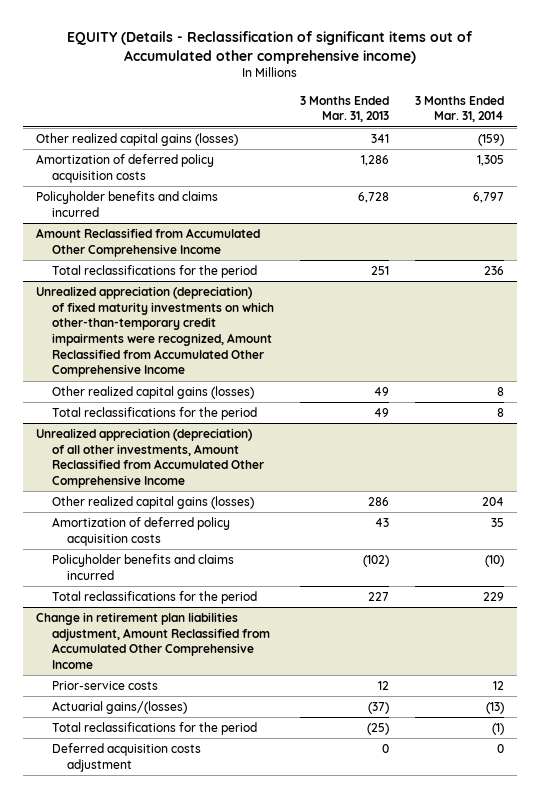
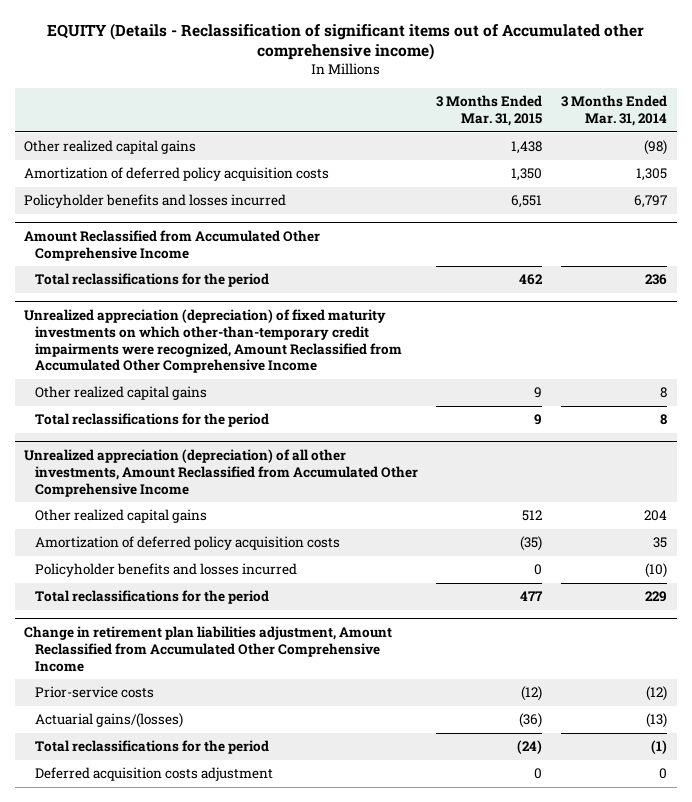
[299,95,389,123] 3 Months Ended Mar. 31, 2013 -> none
none -> [436,94,543,126] 3 Months Ended Mar. 31, 2015
[36,132,239,146] Other realized capital gains (losses) -> [24,140,197,155] Other realized capital gains
[477,133,504,146] (159) -> [644,140,668,156] (98)
[36,190,219,217] Policyholder benefits and claims incurred -> [24,194,287,209] Policyholder benefits and losses incurred
[51,385,254,399] Other realized capital gains (losses) -> [34,386,207,401] Other realized capital gains
[51,495,254,509] Other realized capital gains (losses) -> [34,509,207,524] Other realized capital gains
[51,553,234,580] Policyholder benefits and claims incurred -> [34,563,297,578] Policyholder benefits and losses incurred
[492,680,504,690] 12 -> [646,686,668,702] (12)

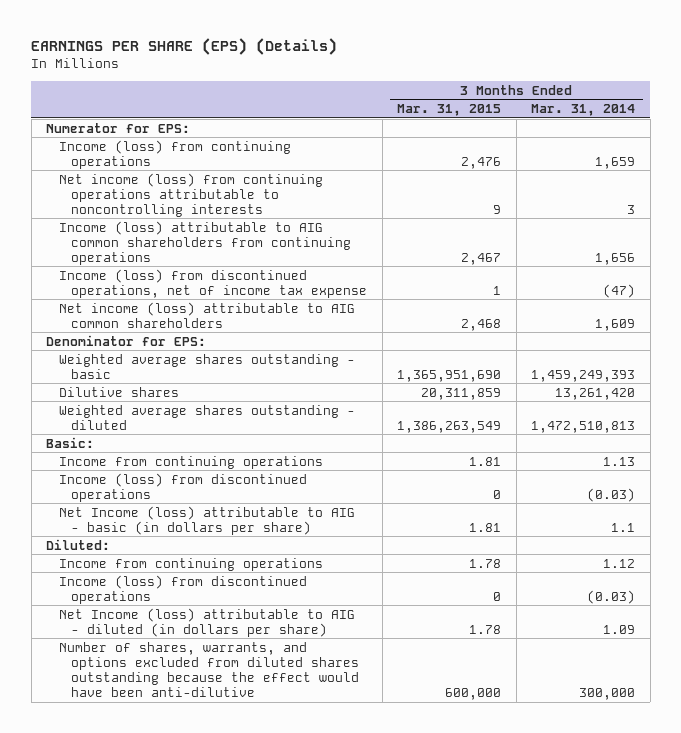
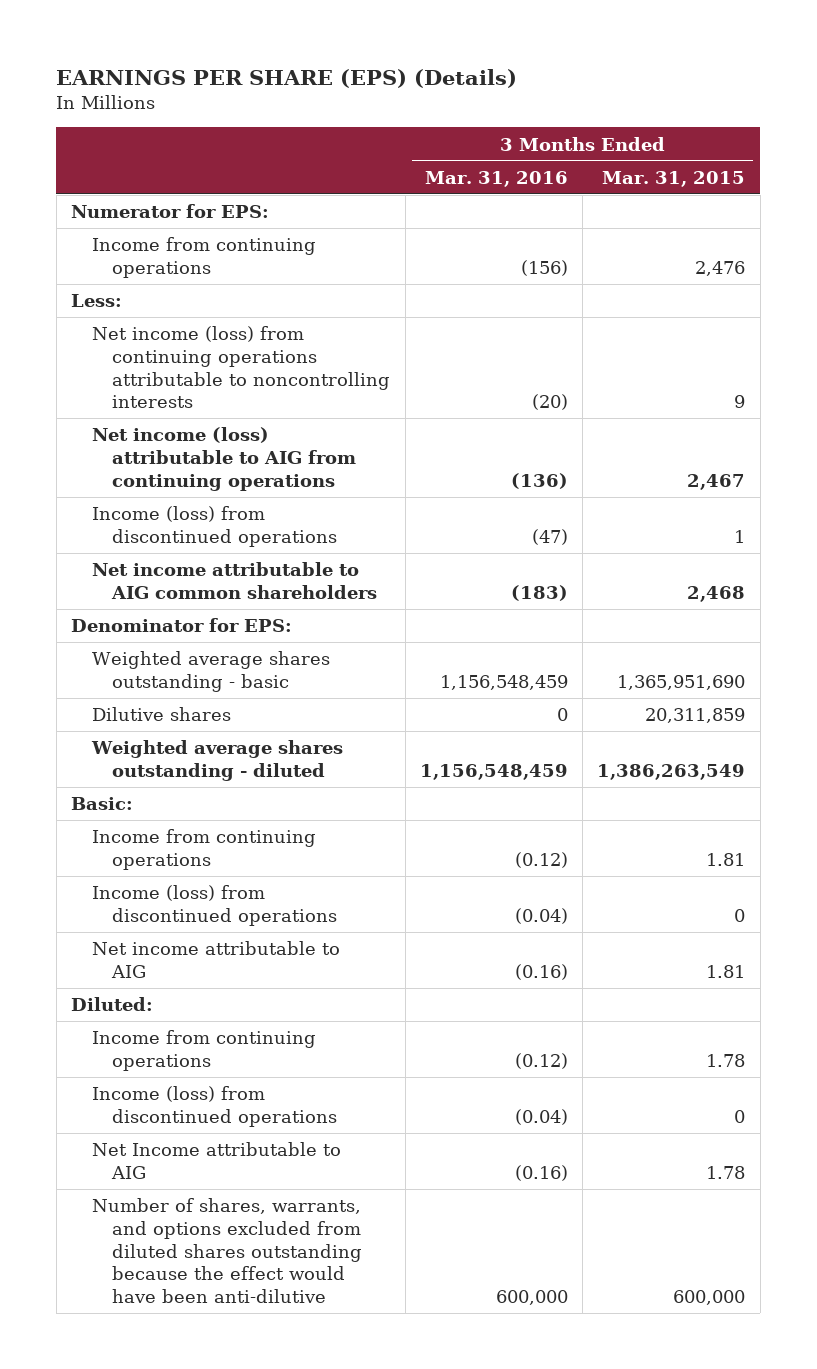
[531,103,636,116] Mar. 31, 2014 -> none
none -> [424,170,568,187] Mar. 31, 2016
[58,139,291,169] Income (loss) from continuing operations -> [91,237,316,278] Income from continuing operations
none -> [71,294,123,308] Less:
[58,220,352,265] Income (loss) attributable to AIG common shareholders from continuing operations -> [91,427,357,491] Net income (loss) attributable to AIG from continuing operations
[58,268,368,298] Income (loss) from discontinued operations, net of income tax expense -> [91,506,338,547] Income (loss) from discontinued operations
[58,301,355,328] Net income (loss) attributable to AIG common shareholders -> [91,562,378,599] Net income attributable to AIG common shareholders
[58,505,355,535] Net Income (loss) attributable to AIG - basic (in dollars per share) -> [91,941,340,978] Net income attributable to AIG
[58,607,355,637] Net Income (loss) attributable to AIG - diluted (in dollars per share) -> [91,1142,341,1179] Net Income attributable to AIG

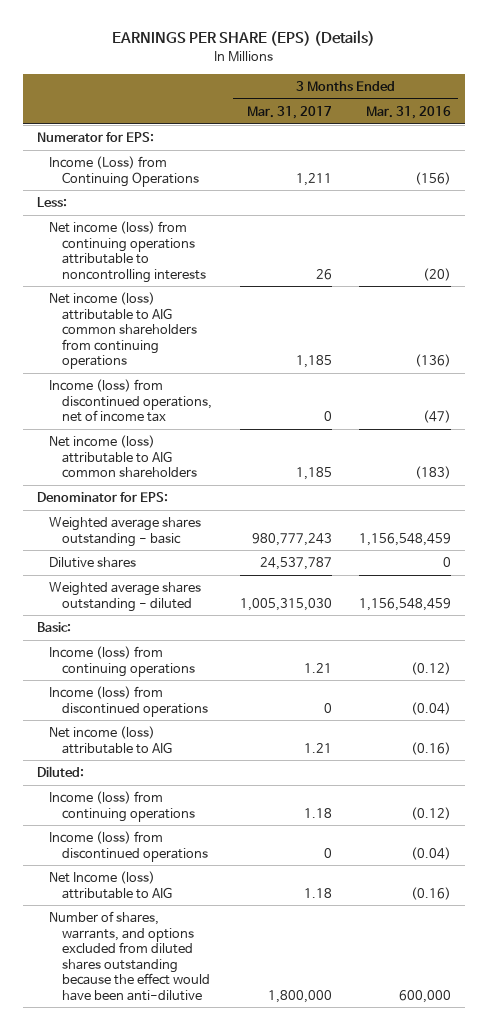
[602,170,746,187] Mar. 31, 2015 -> none
none -> [246,106,332,120] Mar. 31, 2017
[91,237,316,278] Income from continuing operations -> [49,156,199,187] Income (Loss) from Continuing Operations
[91,427,357,491] Net income (loss) attributable to AIG from continuing operations -> [49,292,197,370] Net income (loss) attributable to AIG common shareholders from continuing operations
[91,506,338,547] Income (loss) from discontinued operations -> [49,379,212,423] Income (loss) from discontinued operations, net of income tax
[91,562,378,599] Net income attributable to AIG common shareholders -> [49,435,197,479] Net income (loss) attributable to AIG common shareholders
[91,829,316,870] Income from continuing operations -> [49,646,195,677] Income (loss) from continuing operations
[91,941,340,978] Net income attributable to AIG -> [49,726,172,754] Net income (loss) attributable to AIG
[91,1030,316,1071] Income from continuing operations -> [49,791,195,822] Income (loss) from continuing operations
[91,1142,341,1179] Net Income attributable to AIG -> [49,871,172,899] Net Income (loss) attributable to AIG

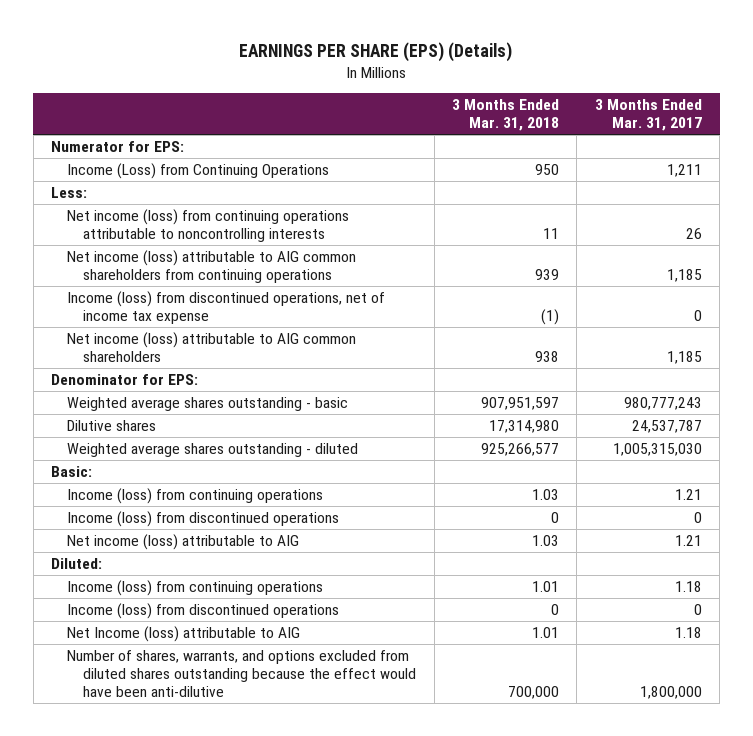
[366,106,452,120] Mar. 31, 2016 -> none
none -> [452,99,560,132] 3 Months Ended Mar. 31, 2018
[49,379,212,423] Income (loss) from discontinued operations, net of income tax -> [67,290,386,325] Income (loss) from discontinued operations, net of income tax expense

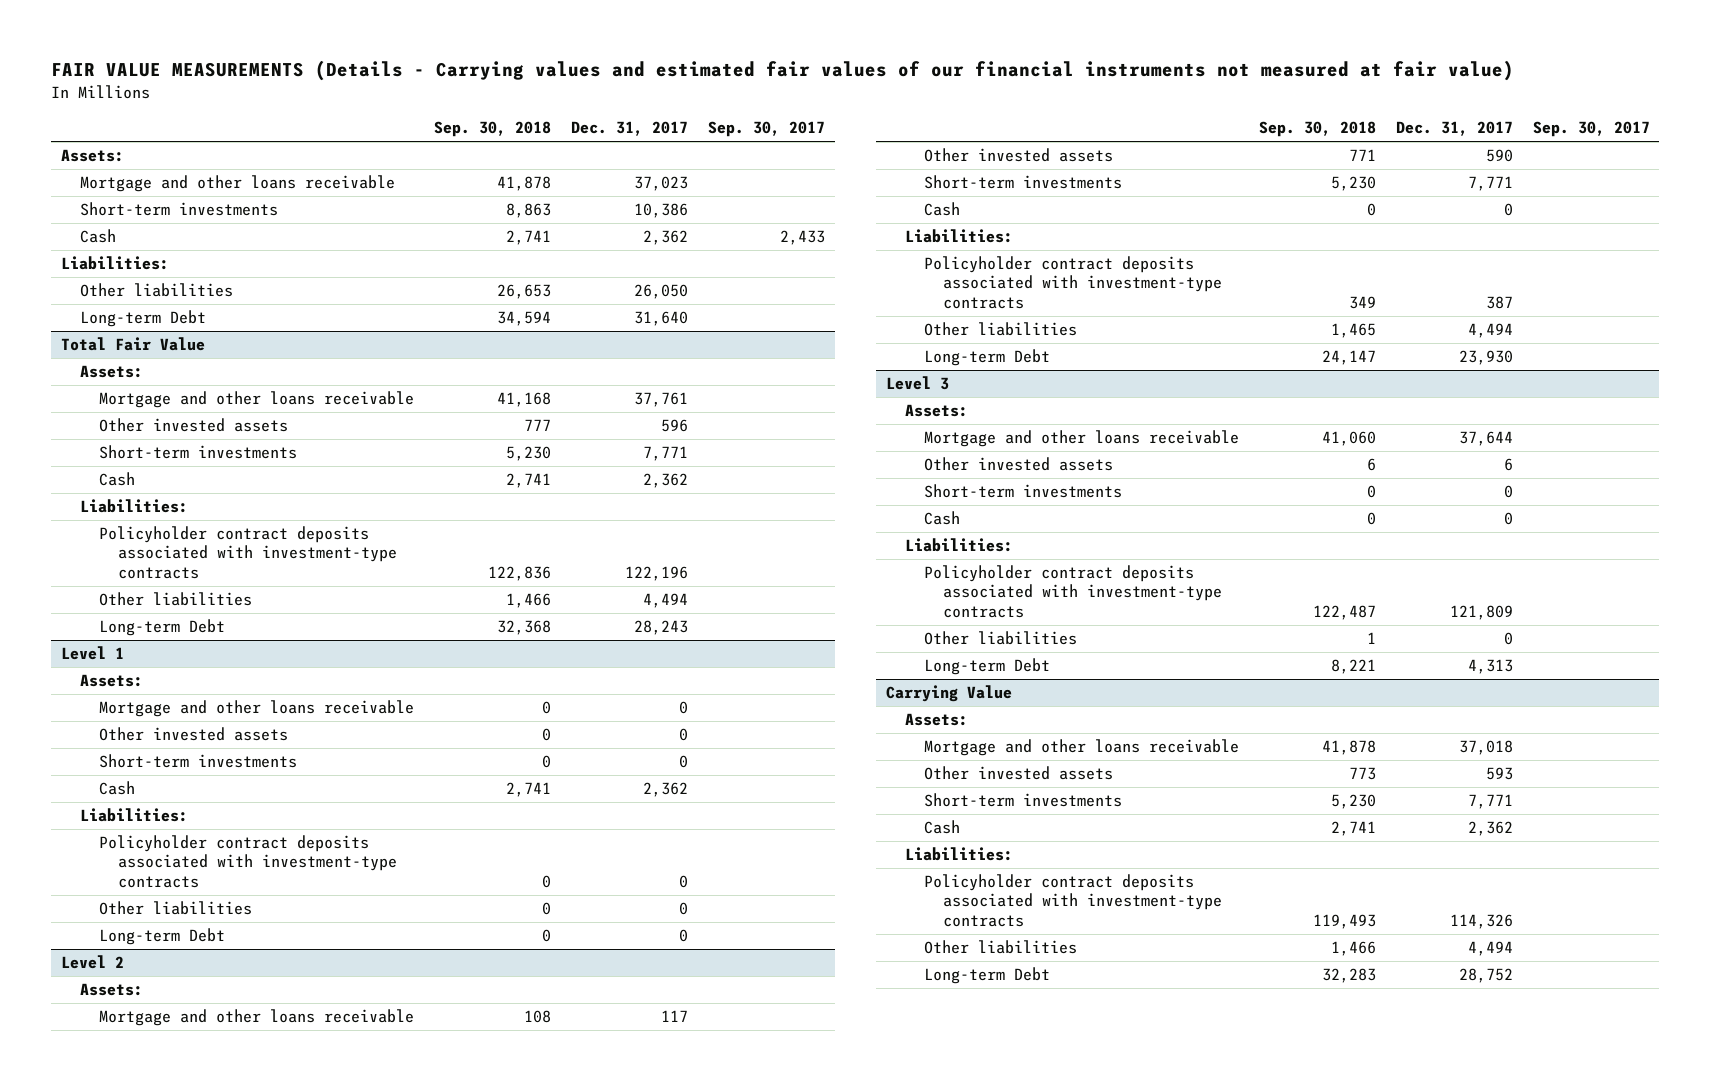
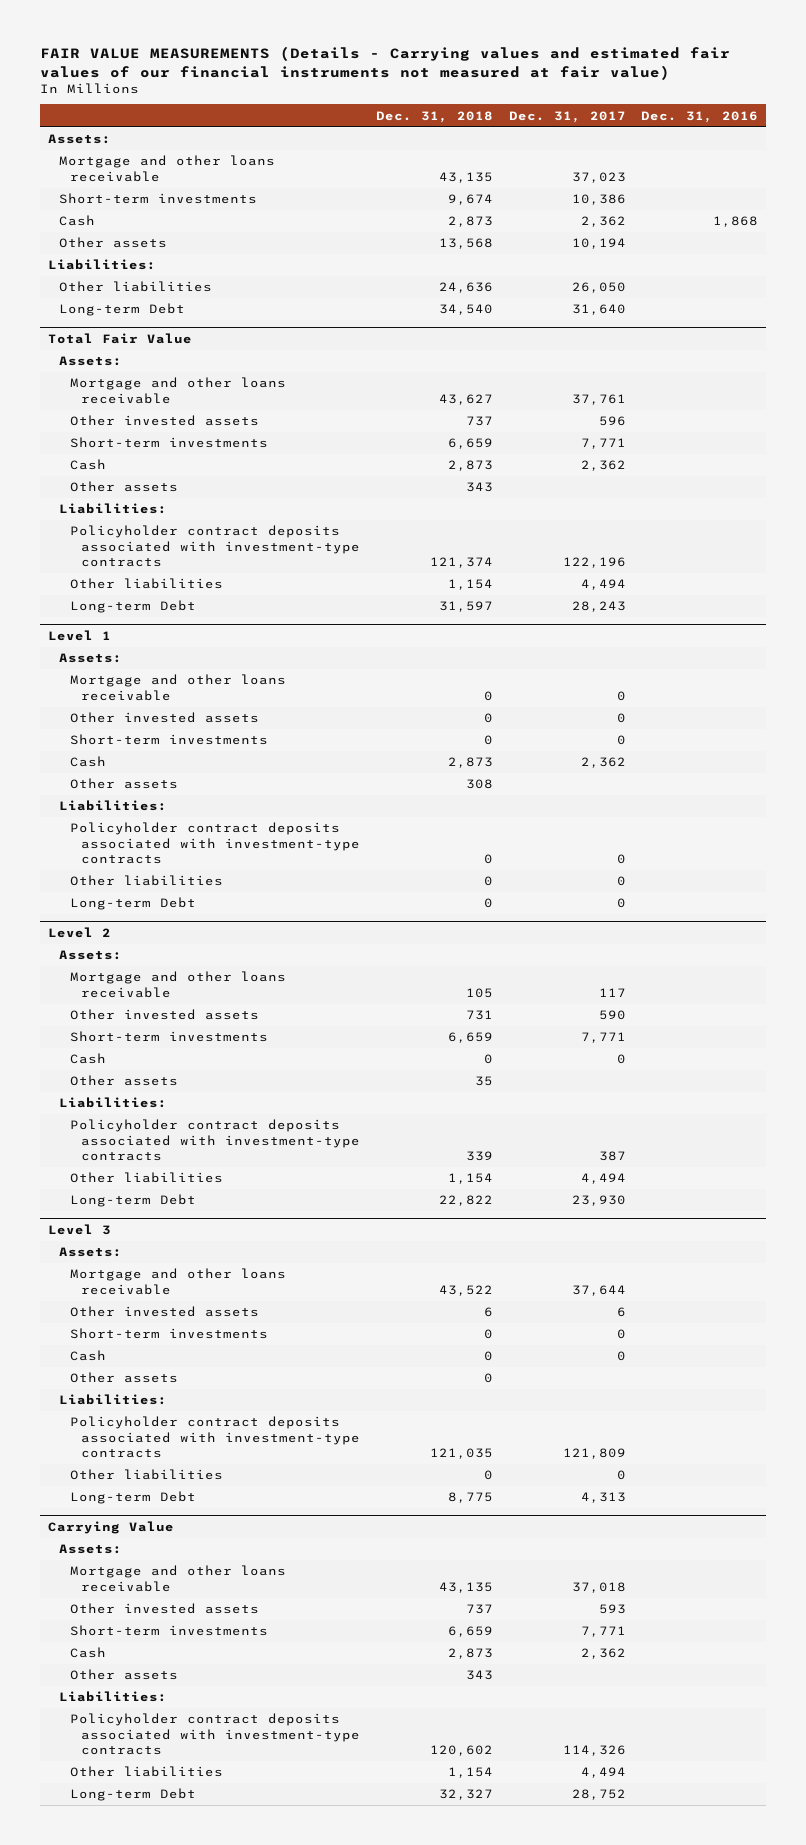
[434,121,552,138] Sep. 30, 2018 -> none
[708,121,826,138] Sep. 30, 2017 -> none
none -> [375,110,493,123] Dec. 31, 2018
none -> [641,110,759,123] Dec. 31, 2016
none -> [58,237,167,249] Other assets
none -> [70,481,179,493] Other assets
none -> [70,778,179,790] Other assets
none -> [70,1075,179,1087] Other assets
none -> [70,1372,179,1384] Other assets
none -> [70,1669,179,1681] Other assets

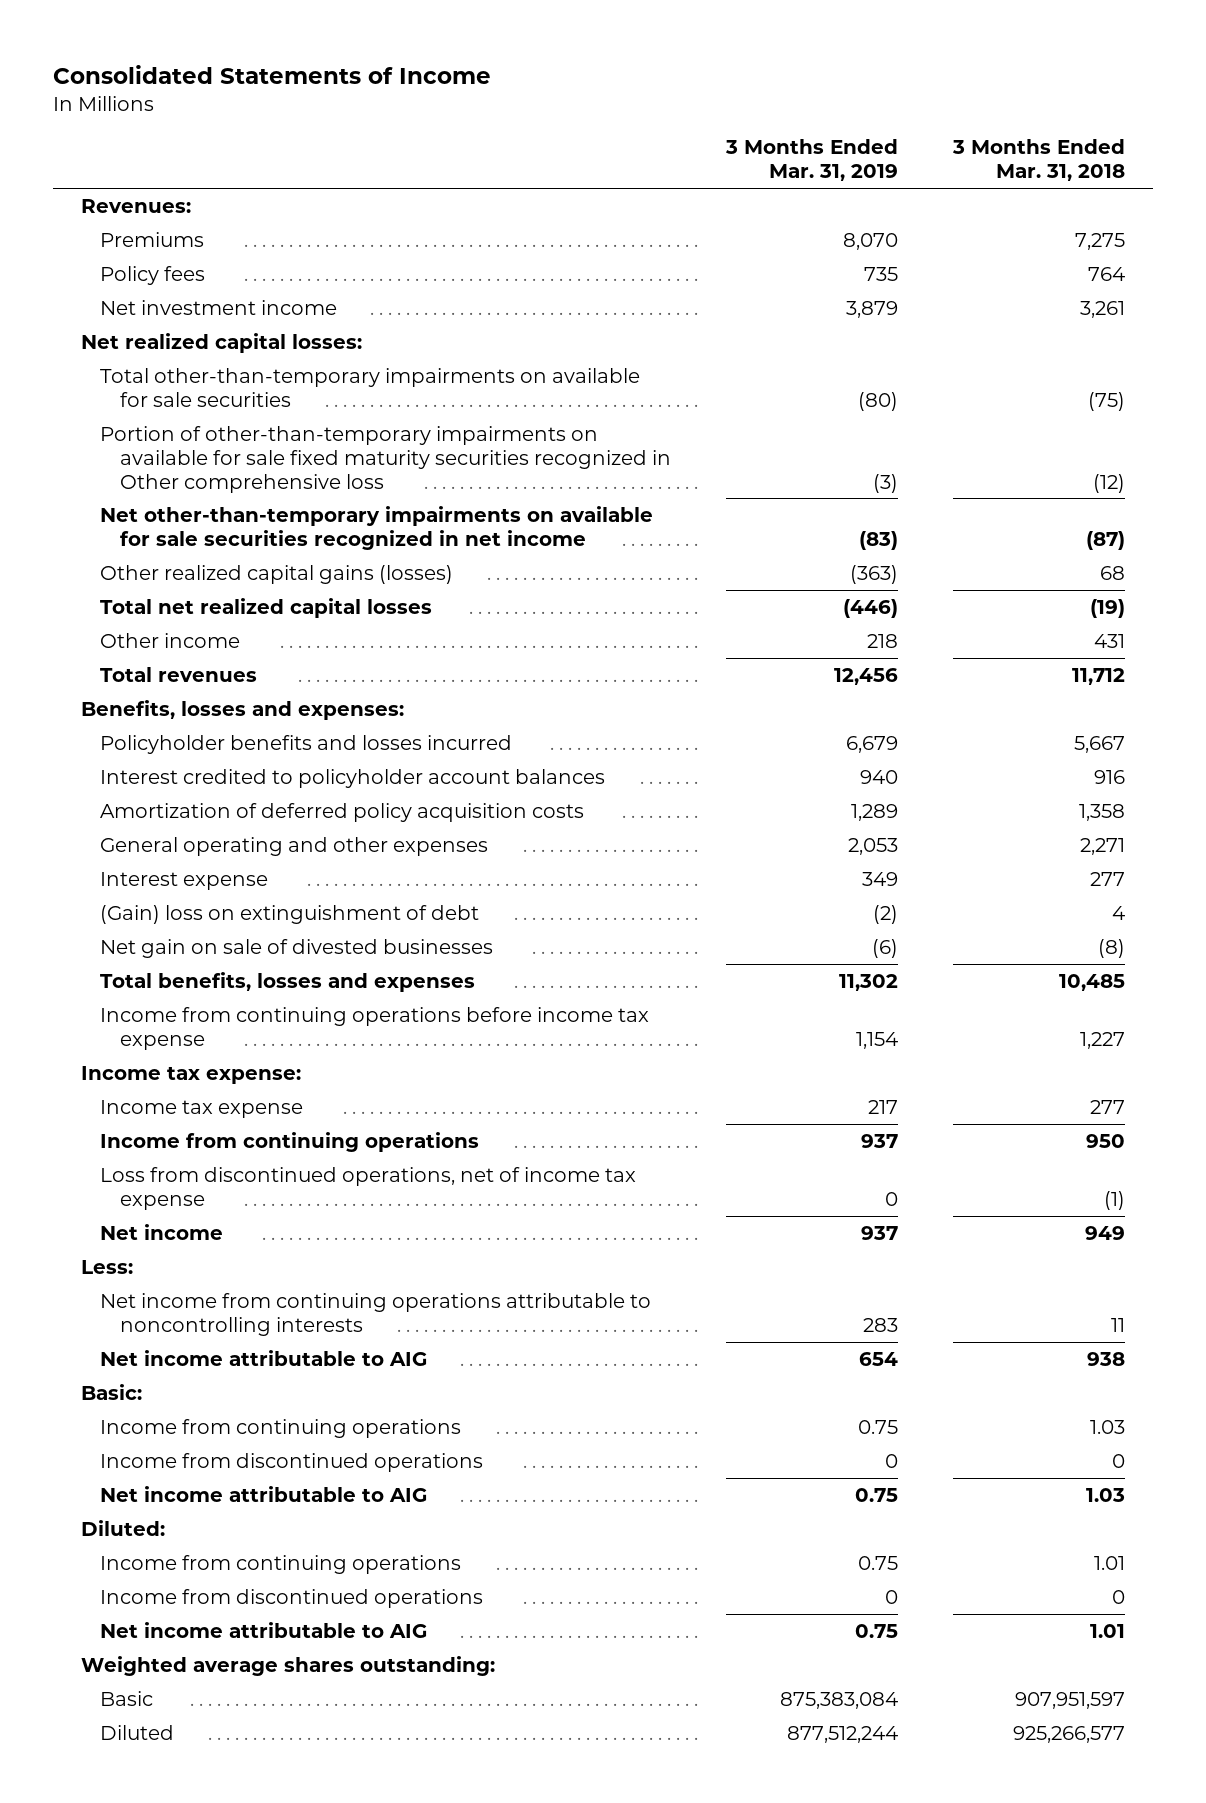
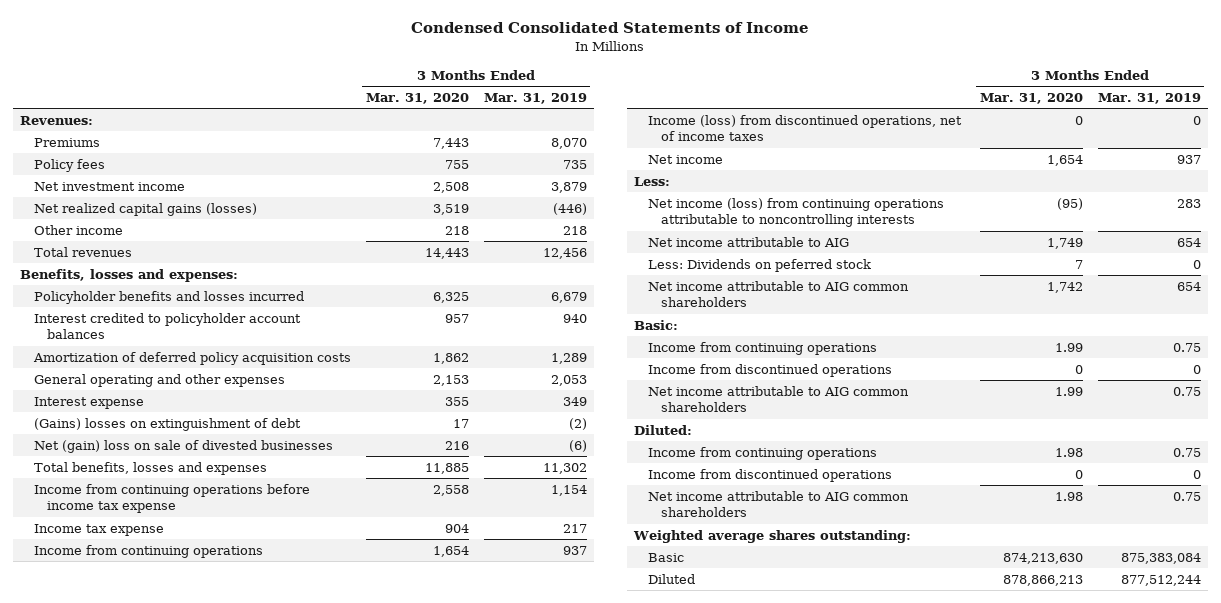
[53,64,492,84] Consolidated Statements of Income -> [411,22,810,34] Condensed Consolidated Statements of Income
[952,139,1126,182] 3 Months Ended Mar. 31, 2018 -> none
none -> [365,92,469,104] Mar. 31, 2020
[80,332,362,353] Net realized capital losses: -> none
[100,367,641,407] Total other-than-temporary impairments on available for sale securities -> none
[100,425,671,493] Portion of other-than-temporary impairments on available for sale fixed maturity securities recognized in Other comprehensive loss -> none
[100,505,654,550] Net other-than-temporary impairments on available for sale securities recognized in net income -> none
[100,564,454,584] Other realized capital gains (losses) -> none
[100,597,433,618] Total net realized capital losses -> [33,202,257,216] Net realized capital gains (losses)
[100,904,480,924] (Gain) loss on extinguishment of debt -> [33,417,301,431] (Gains) losses on extinguishment of debt
[100,938,494,958] Net gain on sale of divested businesses -> [33,439,333,453] Net (gain) loss on sale of divested businesses
[80,1065,301,1084] Income tax expense: -> none
[100,1166,637,1210] Loss from discontinued operations, net of income tax expense -> [647,114,962,142] Income (loss) from discontinued operations, net of income taxes
[100,1292,652,1336] Net income from continuing operations attributable to noncontrolling interests -> [647,197,944,228] Net income (loss) from continuing operations attributable to noncontrolling interests
none -> [647,258,871,272] Less: Dividends on peferred stock
none -> [647,280,909,308] Net income attributable to AIG common shareholders
[100,1485,428,1502] Net income attributable to AIG -> [647,385,909,413] Net income attributable to AIG common shareholders
[100,1621,428,1638] Net income attributable to AIG -> [647,490,909,518] Net income attributable to AIG common shareholders

